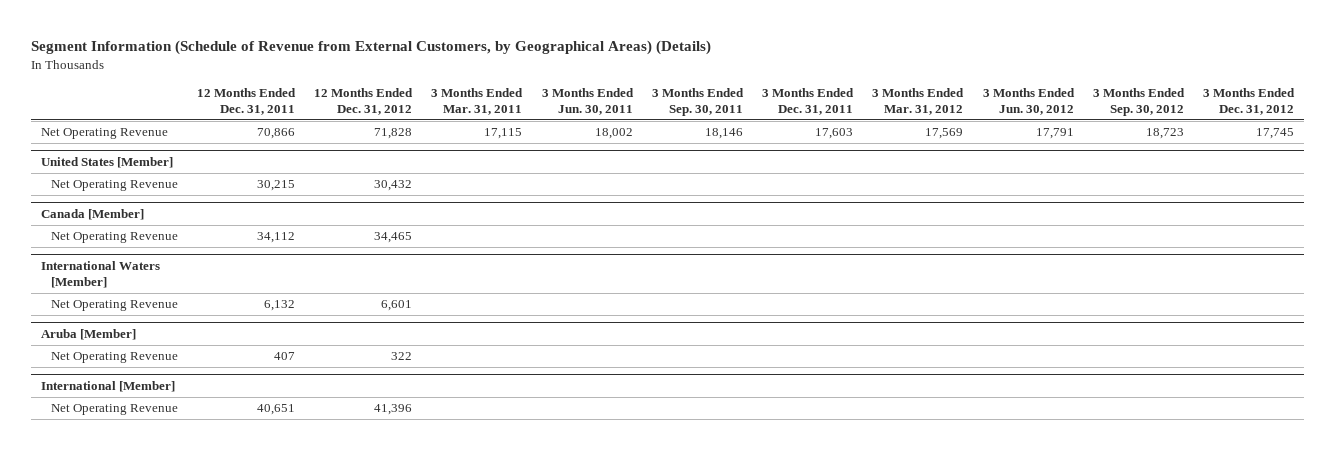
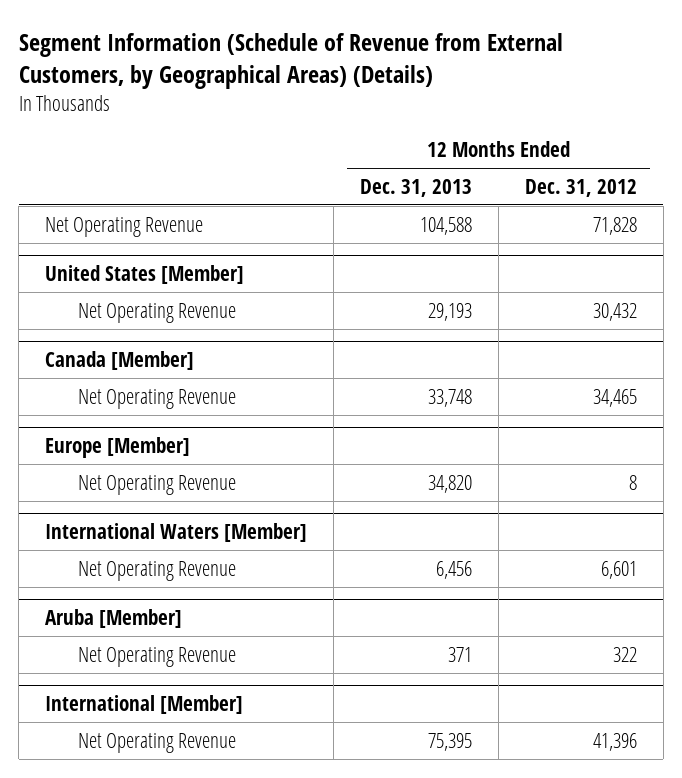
[196,88,296,115] 12 Months Ended Dec. 31, 2011 -> none
[431,88,524,115] 3 Months Ended Mar. 31, 2011 -> none
[541,88,634,115] 3 Months Ended Jun. 30, 2011 -> none
[651,88,744,116] 3 Months Ended Sep. 30, 2011 -> none
[762,88,855,115] 3 Months Ended Dec. 31, 2011 -> none
[872,88,965,115] 3 Months Ended Mar. 31, 2012 -> none
[982,88,1075,115] 3 Months Ended Jun. 30, 2012 -> none
[1092,88,1185,116] 3 Months Ended Sep. 30, 2012 -> none
[1203,88,1296,115] 3 Months Ended Dec. 31, 2012 -> none
none -> [360,178,473,197] Dec. 31, 2013
none -> [45,437,191,459] Europe [Member]
none -> [78,474,237,495] Net Operating Revenue

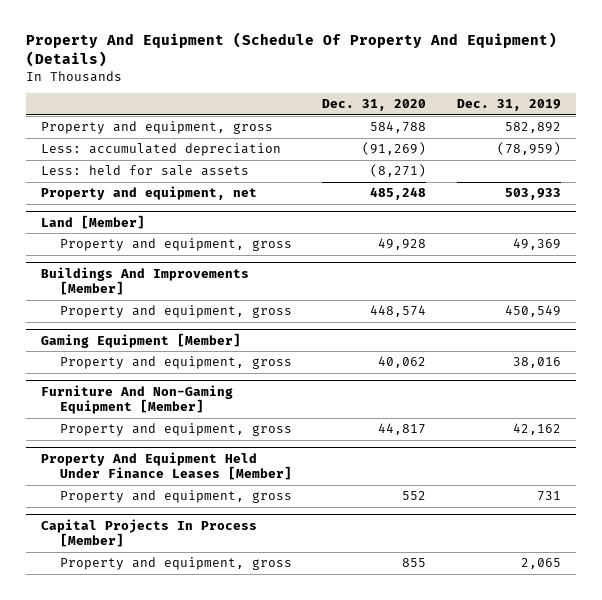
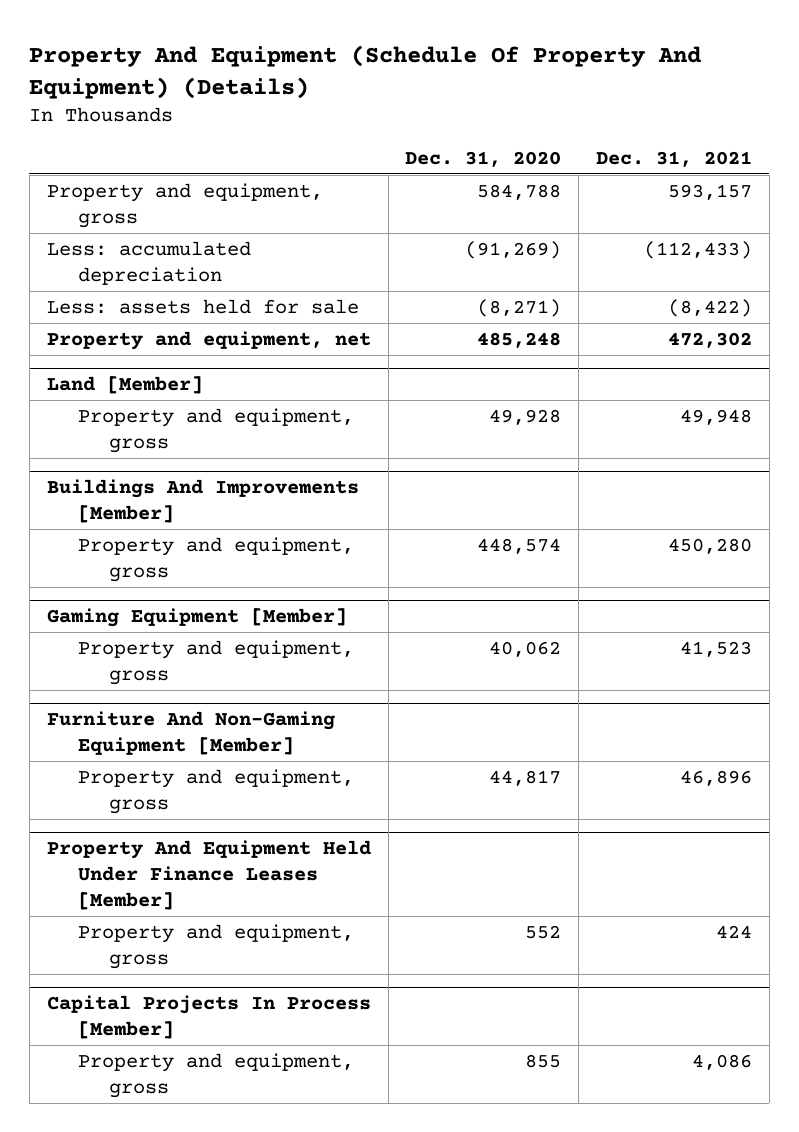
[456,99,561,112] Dec. 31, 2019 -> none
none -> [596,151,753,168] Dec. 31, 2021
[41,165,250,177] Less: held for sale assets -> [46,298,359,314] Less: assets held for sale

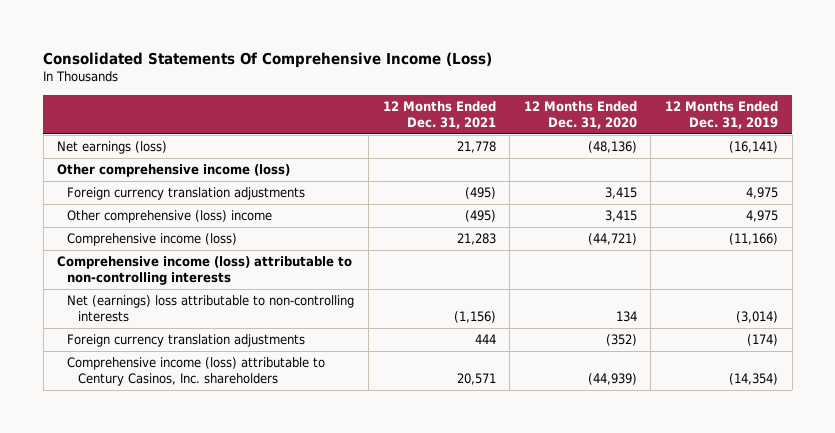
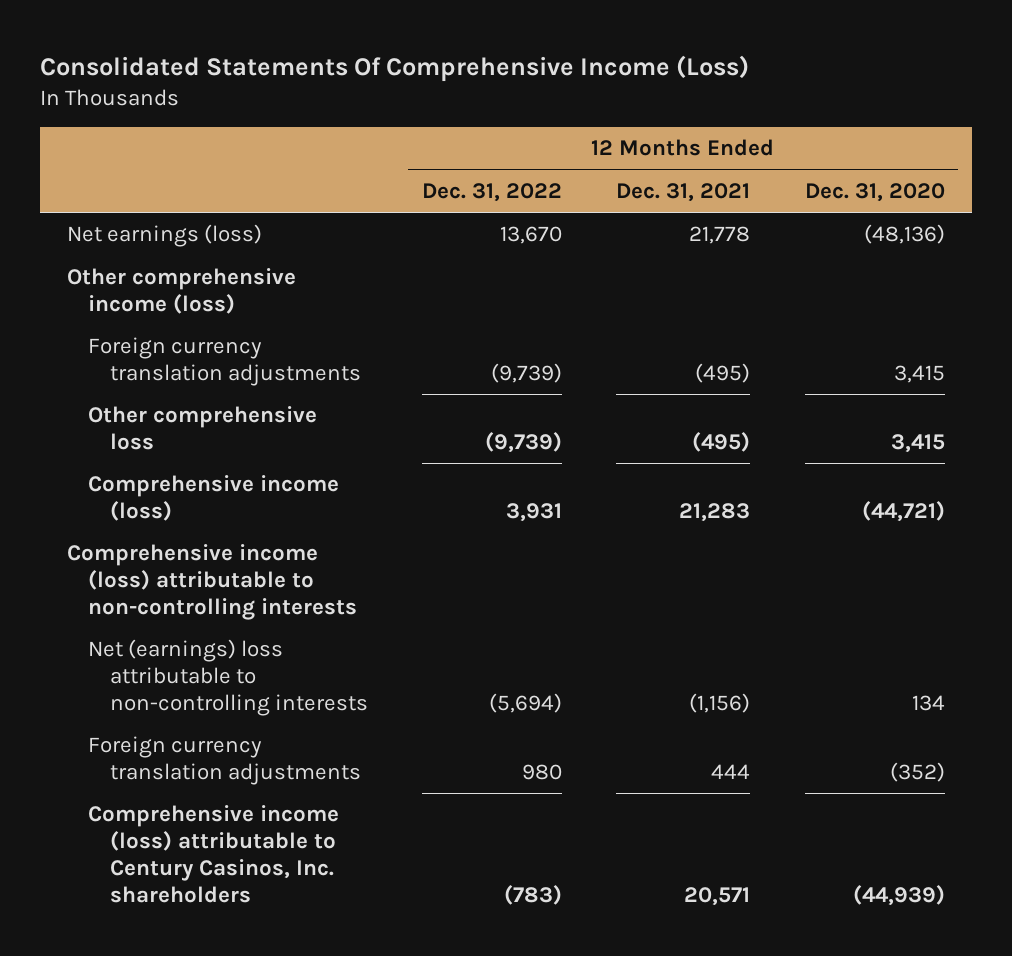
[665,101,779,129] 12 Months Ended Dec. 31, 2019 -> none
none -> [421,182,562,202] Dec. 31, 2022
[67,210,273,224] Other comprehensive (loss) income -> [88,406,318,451] Other comprehensive loss

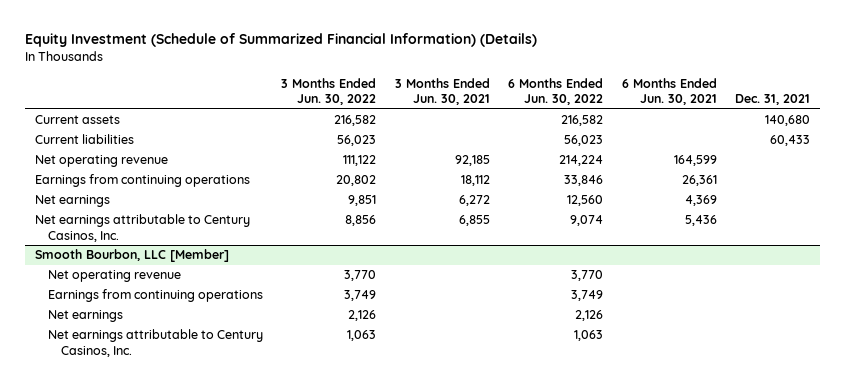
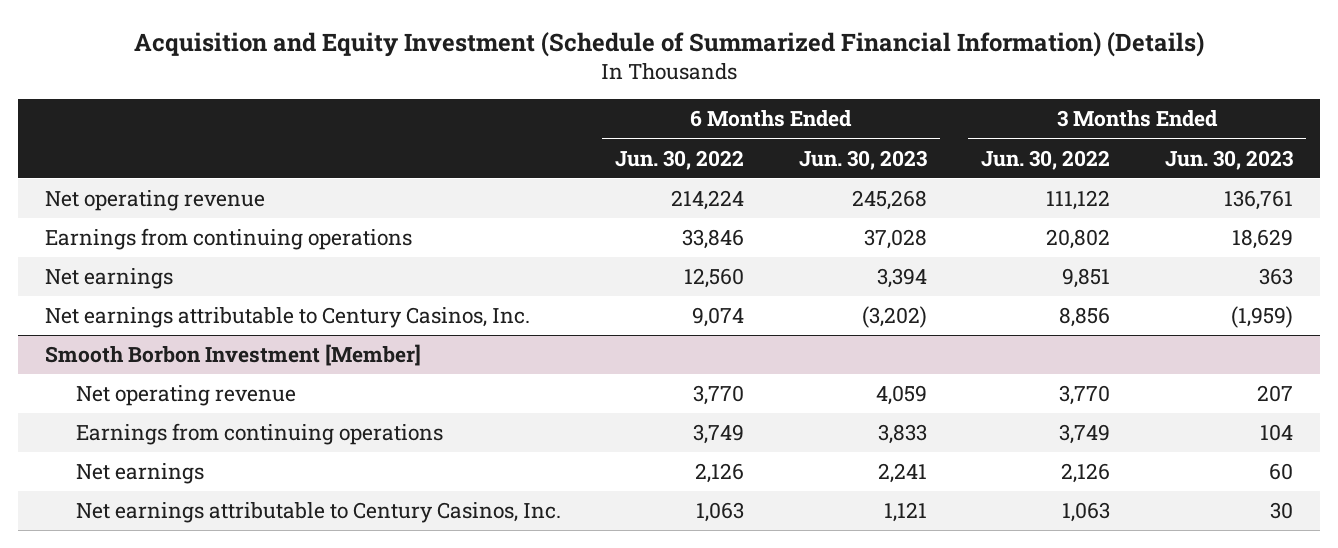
[25,33,538,48] Equity Investment (Schedule of Summarized Financial Information) (Details) -> [134,31,1205,57] Acquisition and Equity Investment (Schedule of Summarized Financial Information) (Details)
[394,77,490,106] 3 Months Ended Jun. 30, 2021 -> none
[621,77,717,106] 6 Months Ended Jun. 30, 2021 -> none
[735,94,811,106] Dec. 31, 2021 -> none
none -> [798,149,927,170] Jun. 30, 2023
none -> [1164,149,1293,170] Jun. 30, 2023
[34,115,120,125] Current assets -> none
[34,134,134,145] Current liabilities -> none
[34,249,229,263] Smooth Bourbon, LLC [Member] -> none
none -> [45,344,422,367] Smooth Borbon Investment [Member]

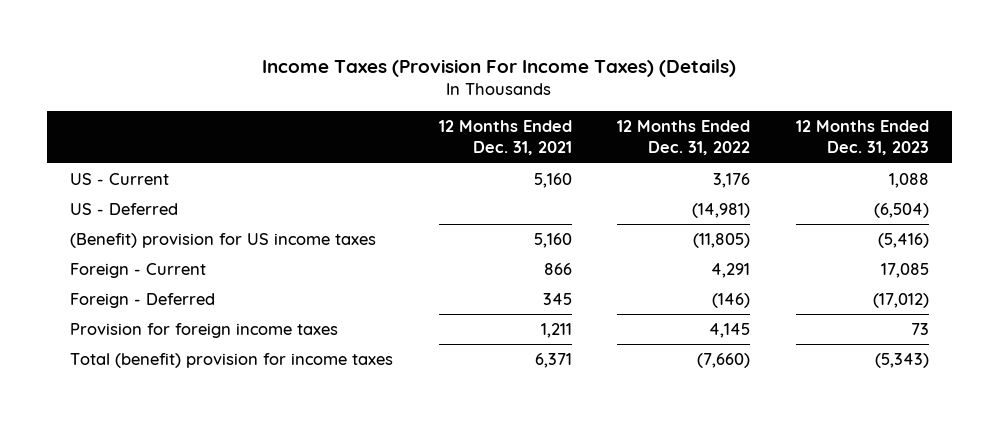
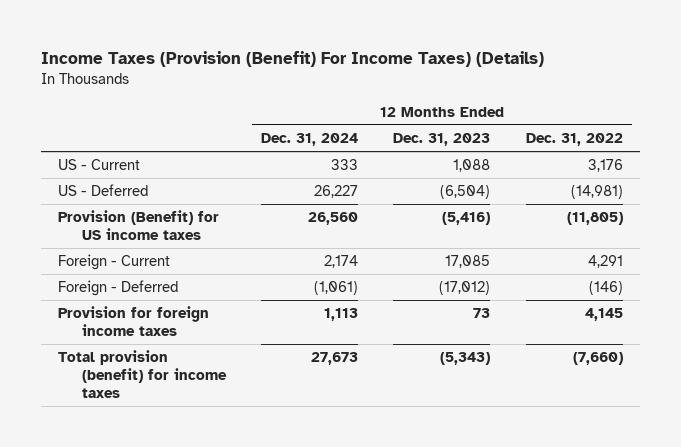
[262,58,737,77] Income Taxes (Provision For Income Taxes) (Details) -> [40,50,544,67] Income Taxes (Provision (Benefit) For Income Taxes) (Details)
[438,120,572,156] 12 Months Ended Dec. 31, 2021 -> none
none -> [261,133,359,147] Dec. 31, 2024
[69,232,376,248] (Benefit) provision for US income taxes -> [58,210,220,241] Provision (Benefit) for US income taxes
[69,352,393,368] Total (benefit) provision for income taxes -> [58,350,227,398] Total provision (benefit) for income taxes

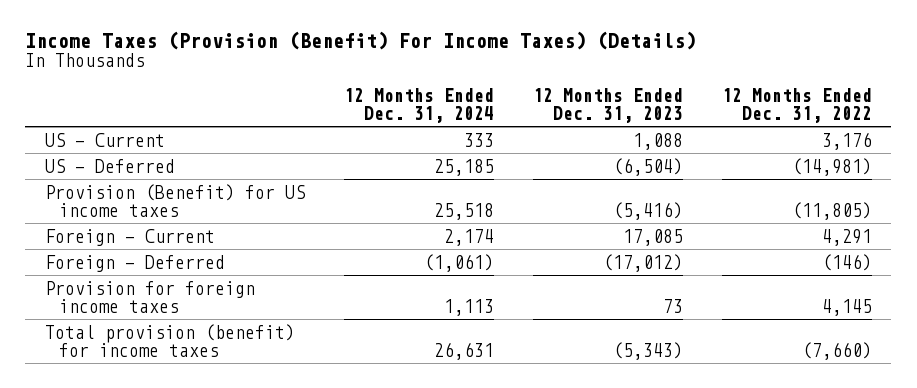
[314,185,359,199] 26,227 -> [433,158,494,176] 25,185
[308,212,359,226] 26,560 -> [433,202,494,220] 25,518
[311,352,359,366] 27,673 -> [433,341,494,360] 26,631

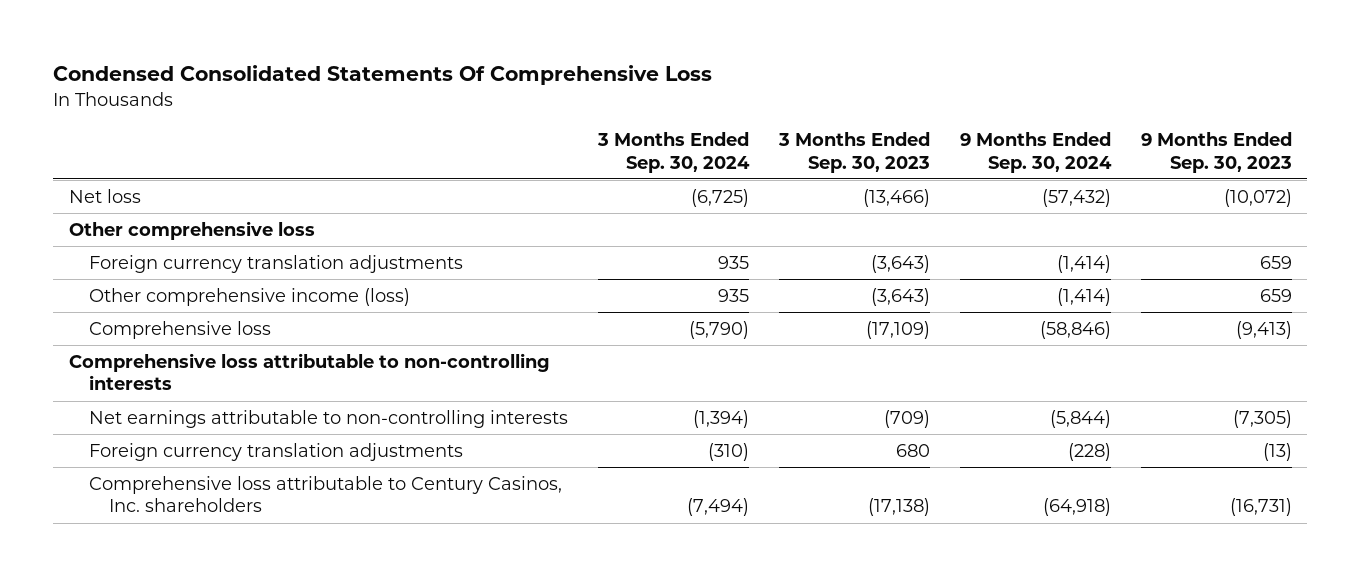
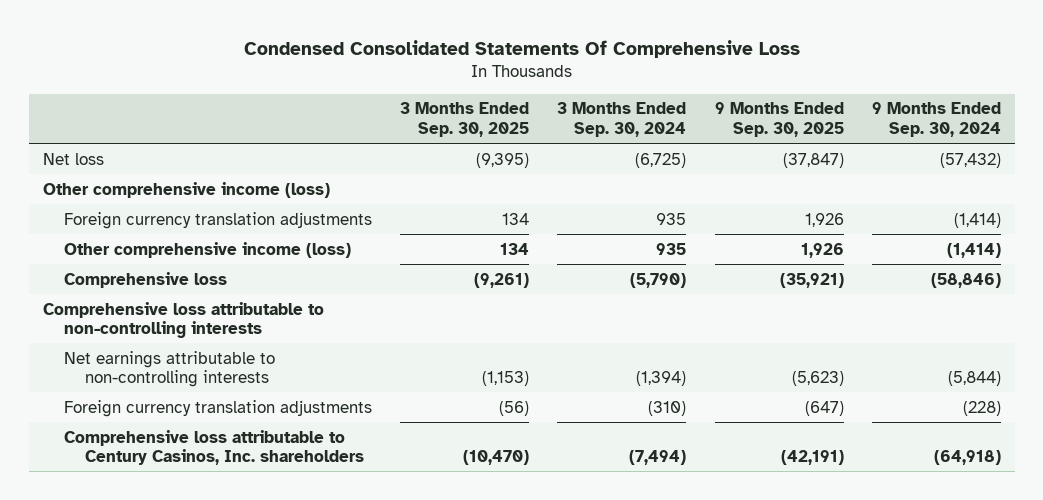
[777,132,930,173] 3 Months Ended Sep. 30, 2023 -> none
[1141,132,1293,173] 9 Months Ended Sep. 30, 2023 -> none
none -> [400,102,530,137] 3 Months Ended Sep. 30, 2025
none -> [714,102,844,137] 9 Months Ended Sep. 30, 2025
[68,220,315,240] Other comprehensive loss -> [42,181,330,198] Other comprehensive income (loss)

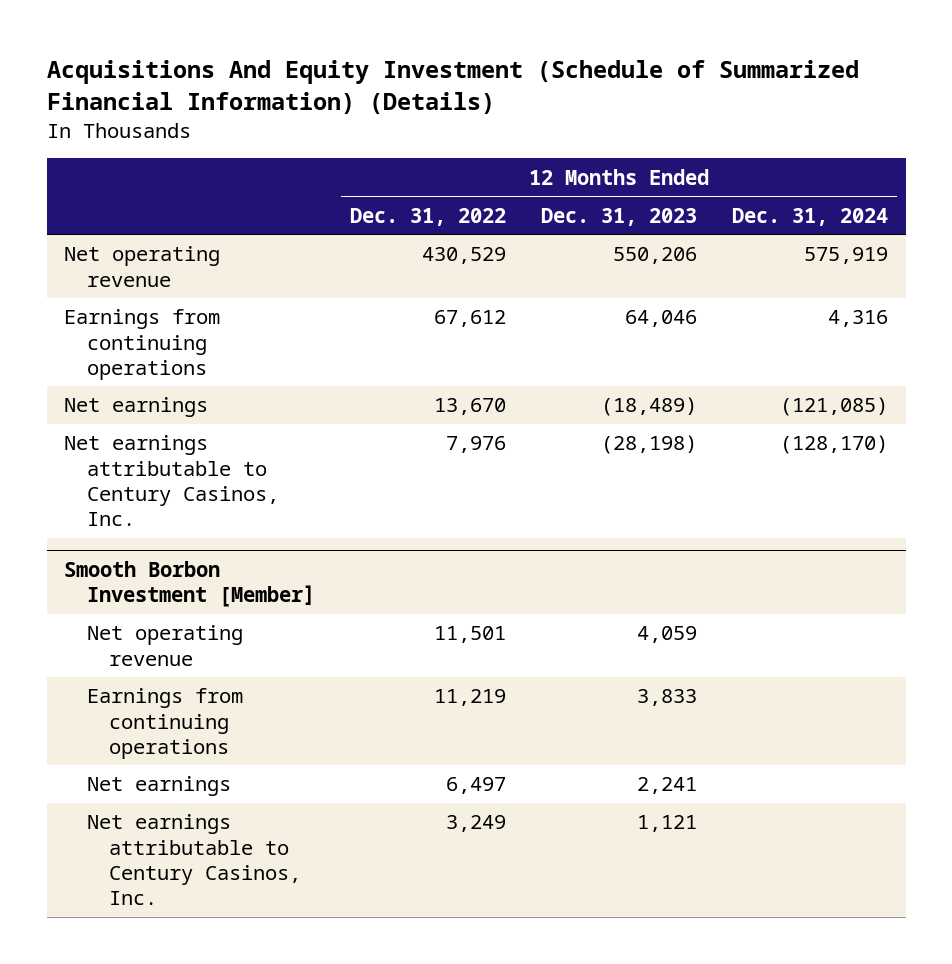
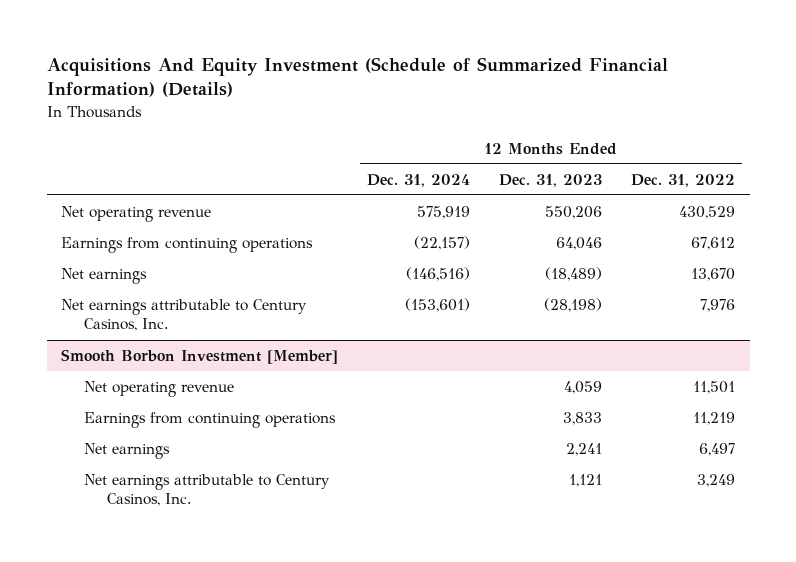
[828,310,889,328] 4,316 -> [414,236,471,251] (22,157)
[780,397,889,417] (121,085) -> [406,267,471,282] (146,516)
[780,435,889,455] (128,170) -> [405,298,471,313] (153,601)

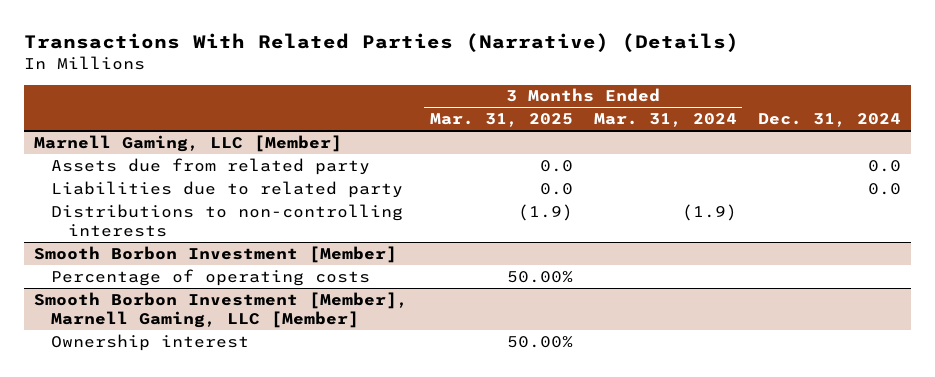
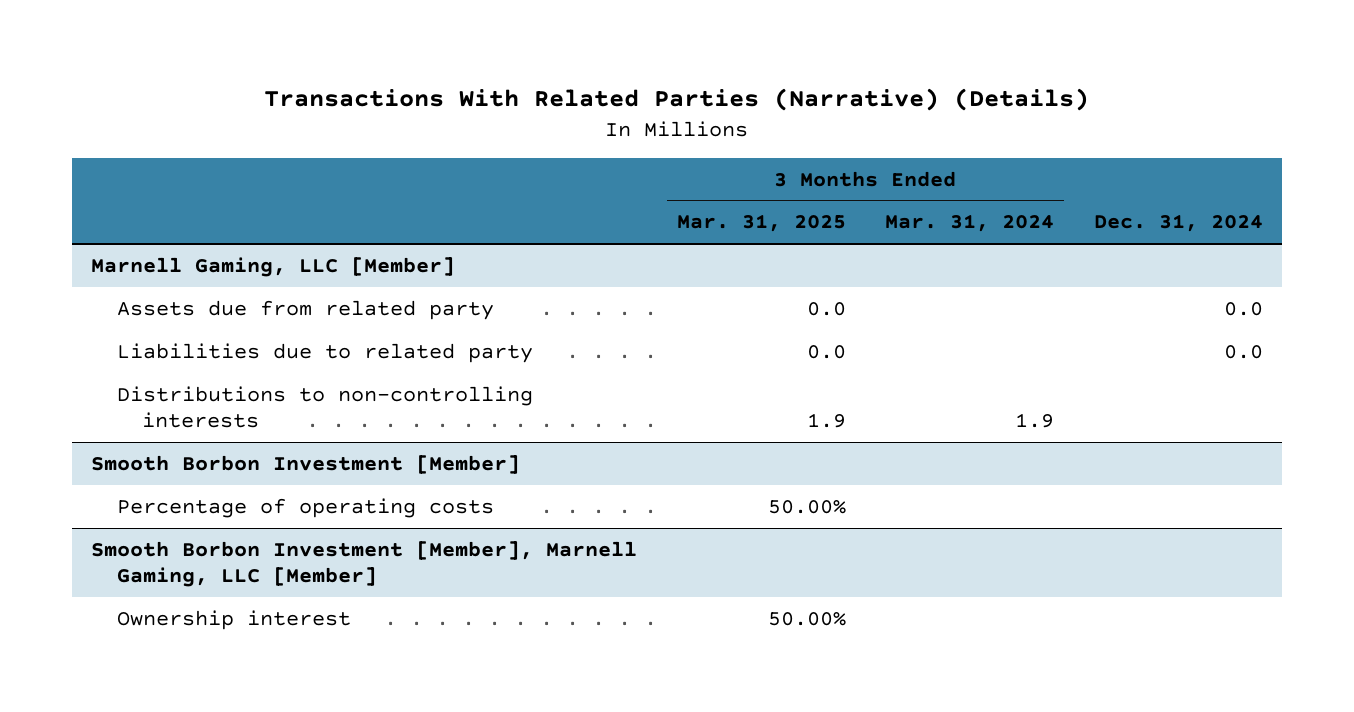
[517,203,573,221] (1.9) -> [806,413,846,429] 1.9
[681,203,737,221] (1.9) -> [1015,413,1055,429] 1.9

